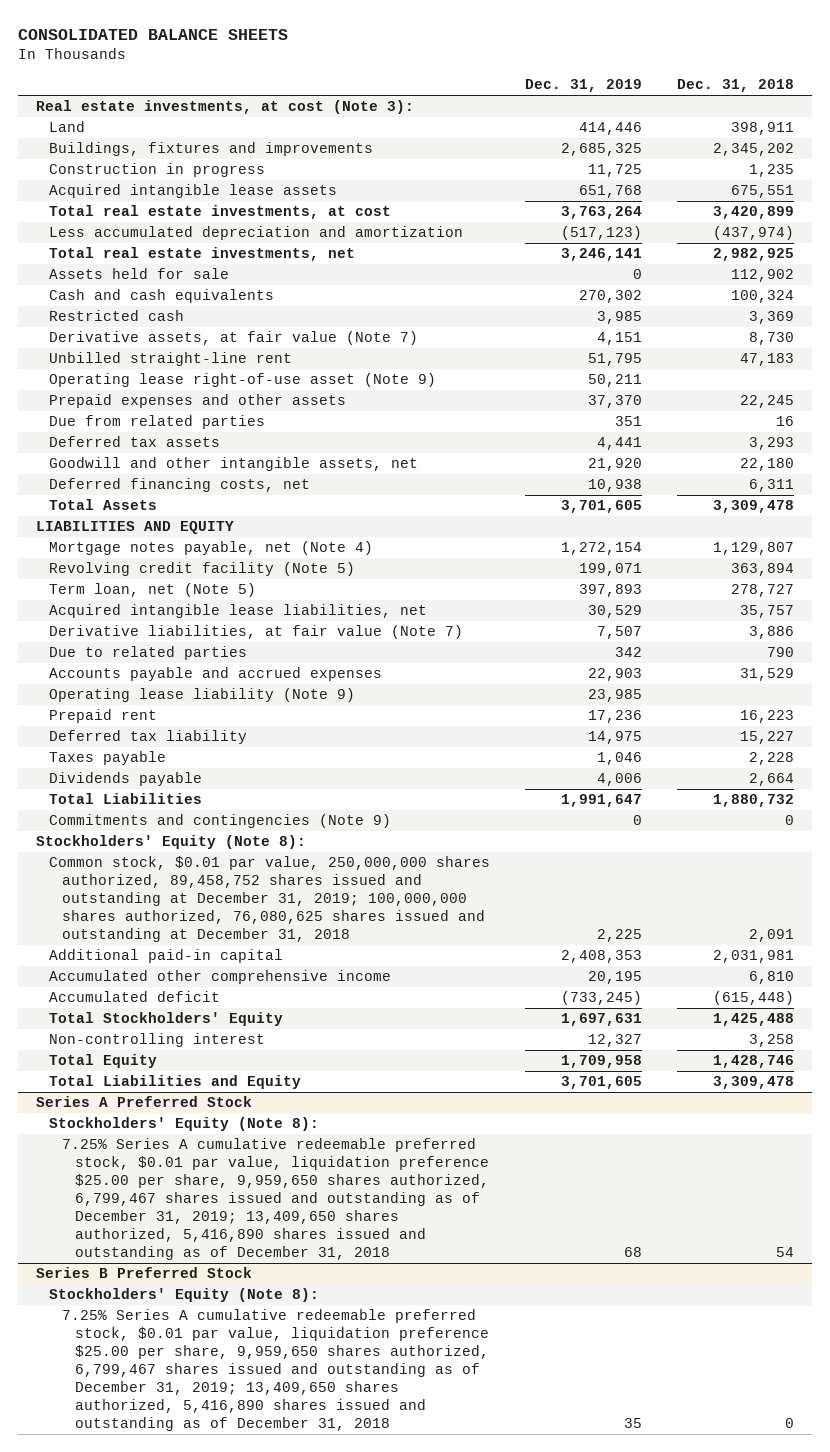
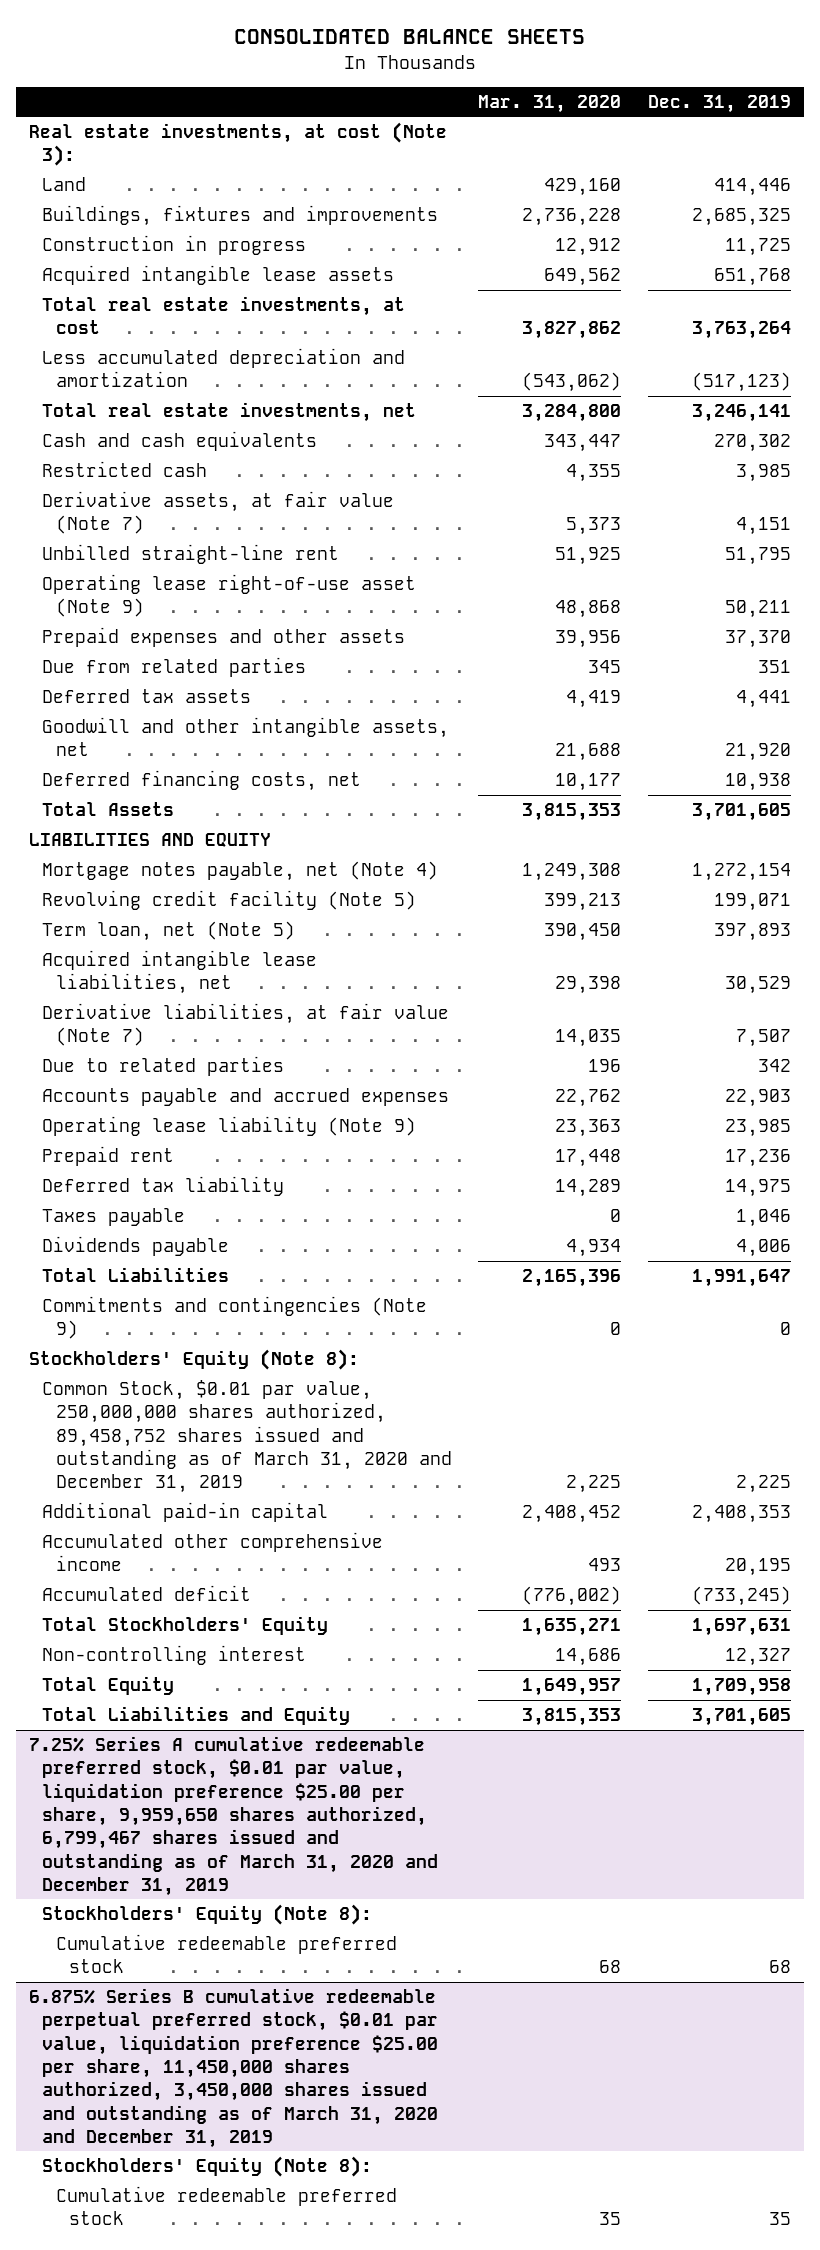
[677,79,795,93] Dec. 31, 2018 -> none
none -> [478,94,622,113] Mar. 31, 2020
[48,268,229,280] Assets held for sale -> none
[48,856,490,942] Common stock, $0.01 par value, 250,000,000 shares authorized, 89,458,752 shares issued and outstanding at December 31, 2019; 100,000,000 shares authorized, 76,080,625 shares issued and outstanding at December 31, 2018 -> [42,1380,452,1494] Common Stock, $0.01 par value, 250,000,000 shares authorized, 89,458,752 shares issued and outstanding as of March 31, 2020 and December 31, 2019
[35,1096,252,1108] Series A Preferred Stock -> [28,1736,439,1896] 7.25% Series A cumulative redeemable preferred stock, $0.01 par value, liquidation preference $25.00 per share, 9,959,650 shares authorized, 6,799,467 shares issued and outstanding as of March 31, 2020 and December 31, 2019
[62,1138,490,1260] 7.25% Series A cumulative redeemable preferred stock, $0.01 par value, liquidation preference $25.00 per share, 9,959,650 shares authorized, 6,799,467 shares issued and outstanding as of December 31, 2019; 13,409,650 shares authorized, 5,416,890 shares issued and outstanding as of December 31, 2018 -> [55,1934,397,1974] Cumulative redeemable preferred stock
[35,1267,252,1279] Series B Preferred Stock -> [28,1988,439,2148] 6.875% Series B cumulative redeemable perpetual preferred stock, $0.01 par value, liquidation preference $25.00 per share, 11,450,000 shares authorized, 3,450,000 shares issued and outstanding as of March 31, 2020 and December 31, 2019
[62,1309,490,1431] 7.25% Series A cumulative redeemable preferred stock, $0.01 par value, liquidation preference $25.00 per share, 9,959,650 shares authorized, 6,799,467 shares issued and outstanding as of December 31, 2019; 13,409,650 shares authorized, 5,416,890 shares issued and outstanding as of December 31, 2018 -> [55,2186,397,2226] Cumulative redeemable preferred stock

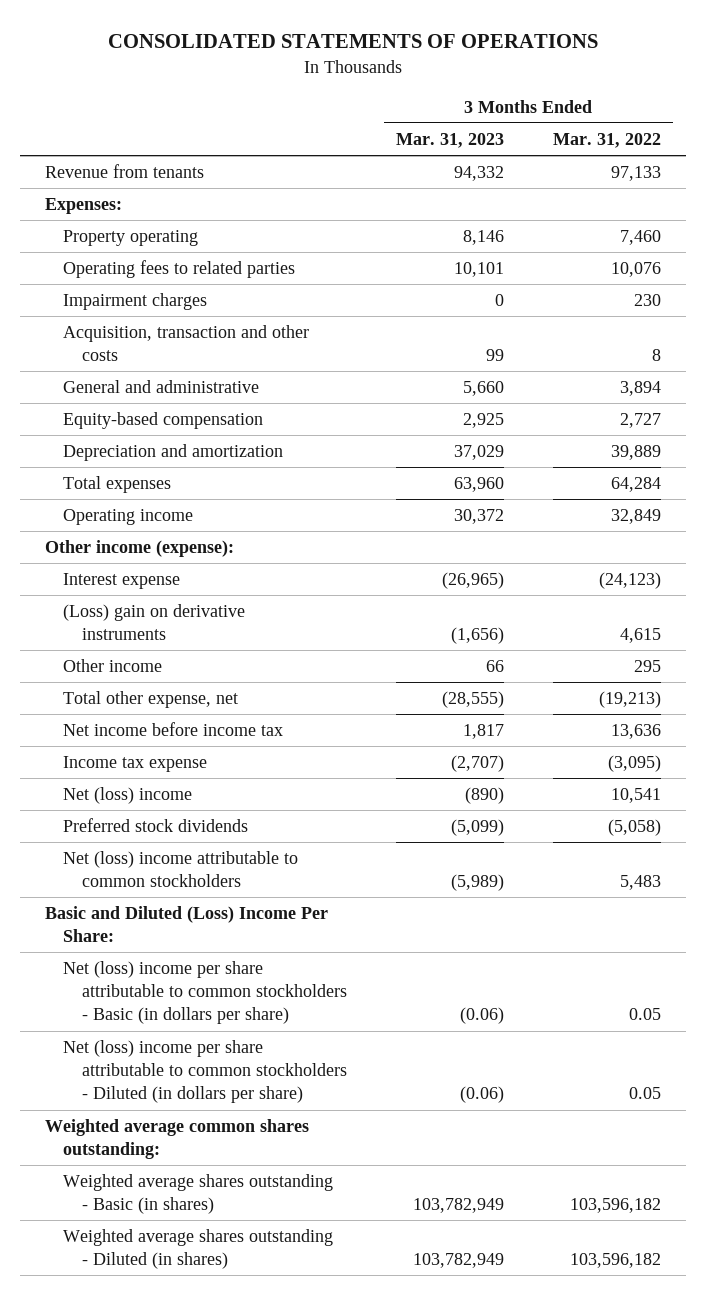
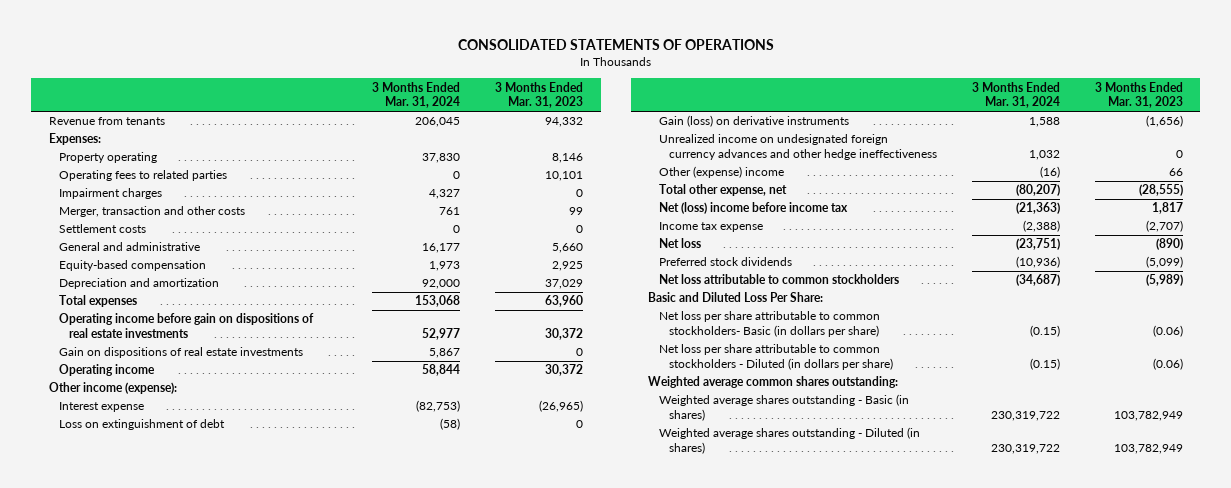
[553,132,662,148] Mar. 31, 2022 -> none
none -> [372,81,461,109] 3 Months Ended Mar. 31, 2024
[63,324,310,362] Acquisition, transaction and other costs -> [58,206,245,218] Merger, transaction and other costs
none -> [58,224,146,234] Settlement costs
none -> [58,313,314,339] Operating income before gain on dispositions of real estate investments
none -> [58,347,303,359] Gain on dispositions of real estate investments
none -> [58,419,225,431] Loss on extinguishment of debt
[63,603,246,641] (Loss) gain on derivative instruments -> [658,115,849,128] Gain (loss) on derivative instruments
none -> [658,134,937,161] Unrealized income on undesignated foreign currency advances and other hedge ineffectiveness
[63,658,163,672] Other income -> [658,166,784,179] Other (expense) income
[63,721,284,736] Net income before income tax -> [658,202,848,215] Net (loss) income before income tax
[63,786,193,804] Net (loss) income -> [658,238,701,249] Net loss
[63,850,299,888] Net (loss) income attributable to common stockholders -> [658,274,899,285] Net loss attributable to common stockholders
[45,905,329,943] Basic and Diluted (Loss) Income Per Share: -> [648,292,824,303] Basic and Diluted Loss Per Share:
[63,960,347,1025] Net (loss) income per share attributable to common stockholders - Basic (in dollars per share) -> [658,311,880,338] Net loss per share attributable to common stockholders- Basic (in dollars per share)
[63,1039,347,1104] Net (loss) income per share attributable to common stockholders - Diluted (in dollars per share) -> [658,344,893,371] Net loss per share attributable to common stockholders - Diluted (in dollars per share)

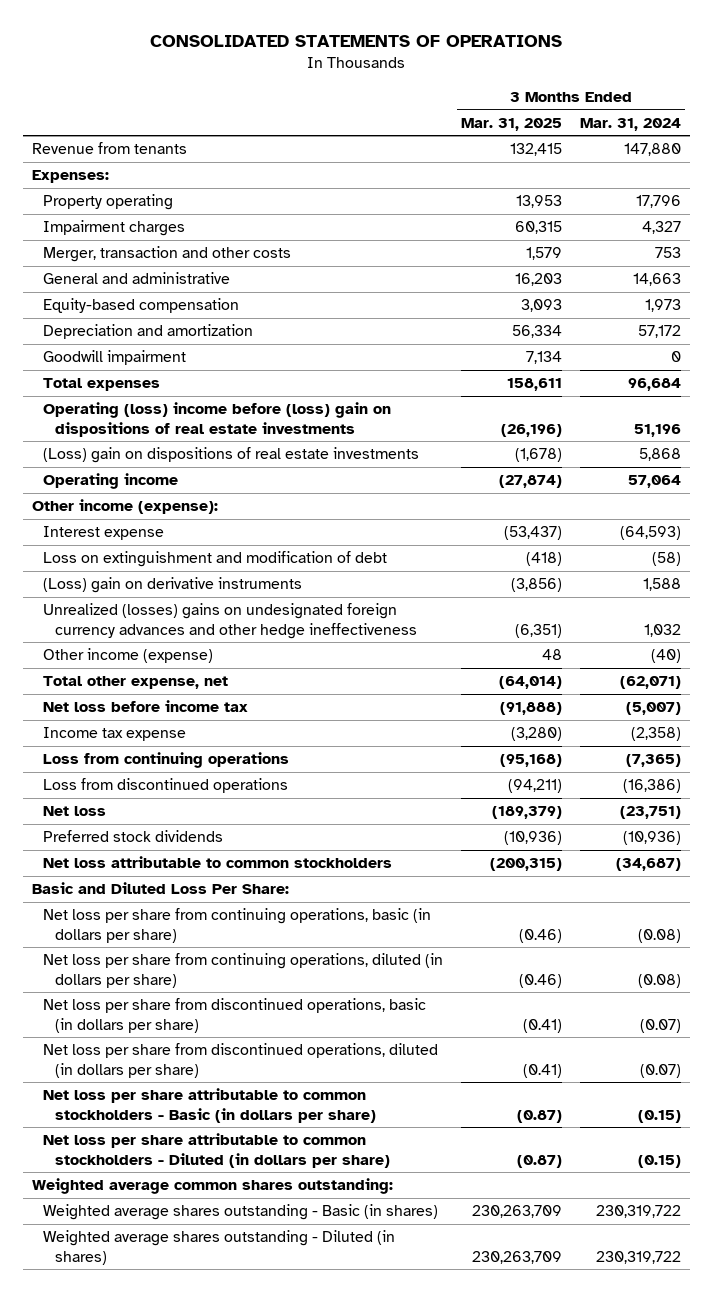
[495,81,584,109] 3 Months Ended Mar. 31, 2023 -> none
none -> [461,117,563,131] Mar. 31, 2025
[415,117,461,128] 206,045 -> [623,143,681,157] 147,880
[58,170,227,182] Operating fees to related parties -> none
[422,153,461,164] 37,830 -> [635,195,681,209] 17,796
[58,224,146,234] Settlement costs -> none
[439,207,461,216] 761 -> [654,247,681,259] 753
[422,243,461,254] 16,177 -> [632,273,681,287] 14,663
[422,279,461,290] 92,000 -> [637,325,681,339] 57,172
none -> [43,350,187,366] Goodwill impairment
[415,295,461,308] 153,068 -> [627,378,681,392] 96,684
[58,313,314,339] Operating income before gain on dispositions of real estate investments -> [43,402,392,437] Operating (loss) income before (loss) gain on dispositions of real estate investments
[422,328,461,341] 52,977 -> [633,423,681,437] 51,196
[58,347,303,359] Gain on dispositions of real estate investments -> [43,447,420,464] (Loss) gain on dispositions of real estate investments
[429,348,461,359] 5,867 -> [638,448,681,462] 5,868
[422,364,461,377] 58,844 -> [627,475,681,489] 57,064
[416,400,461,413] (82,753) -> [619,526,681,541] (64,593)
[58,419,225,431] Loss on extinguishment of debt -> [43,551,388,568] Loss on extinguishment and modification of debt
[658,115,849,128] Gain (loss) on derivative instruments -> [43,577,303,594] (Loss) gain on derivative instruments
[658,134,937,161] Unrealized income on undesignated foreign currency advances and other hedge ineffectiveness -> [43,603,418,639] Unrealized (losses) gains on undesignated foreign currency advances and other hedge ineffectiveness
[658,166,784,179] Other (expense) income -> [43,648,214,664] Other income (expense)
[1039,166,1060,179] (16) -> [650,649,681,664] (40)
[1015,184,1060,197] (80,207) -> [619,676,681,690] (62,071)
[658,202,848,215] Net (loss) income before income tax -> [43,700,249,713] Net loss before income tax
[1015,202,1060,215] (21,363) -> [625,702,681,716] (5,007)
[1022,220,1060,233] (2,388) -> [630,727,681,742] (2,358)
none -> [43,752,290,769] Loss from continuing operations
none -> [43,778,289,794] Loss from discontinued operations
none -> [43,908,432,943] Net loss per share from continuing operations, basic (in dollars per share)
none -> [43,953,444,988] Net loss per share from continuing operations, diluted (in dollars per share)
none -> [43,998,427,1033] Net loss per share from discontinued operations, basic (in dollars per share)
none -> [43,1043,439,1078] Net loss per share from discontinued operations, diluted (in dollars per share)
[658,311,880,338] Net loss per share attributable to common stockholders- Basic (in dollars per share) -> [43,1088,377,1123] Net loss per share attributable to common stockholders - Basic (in dollars per share)

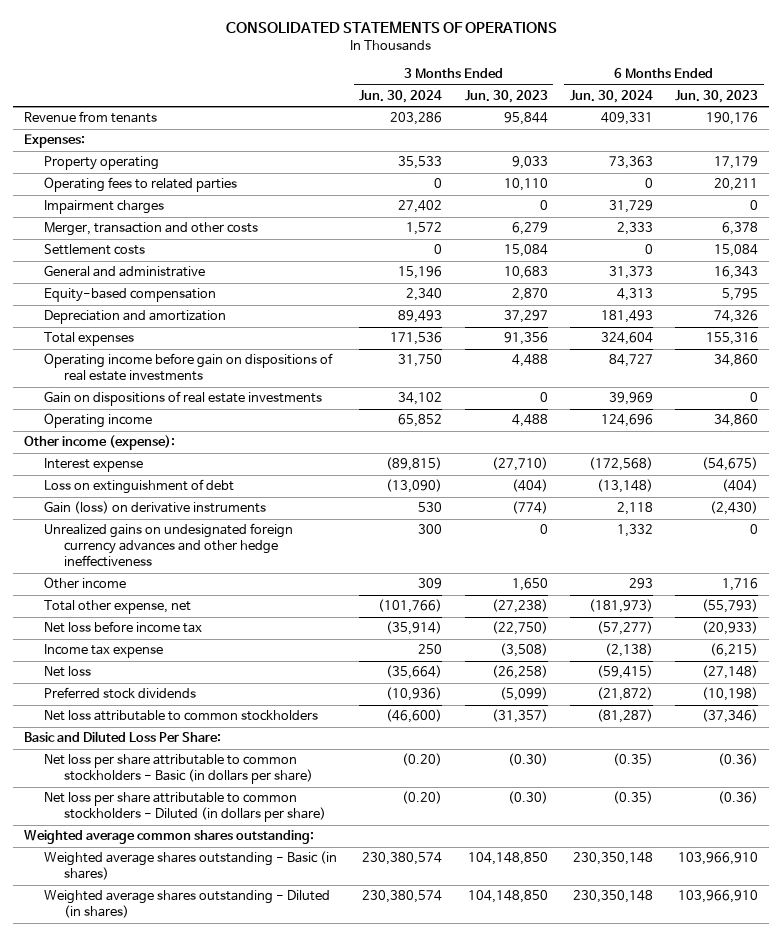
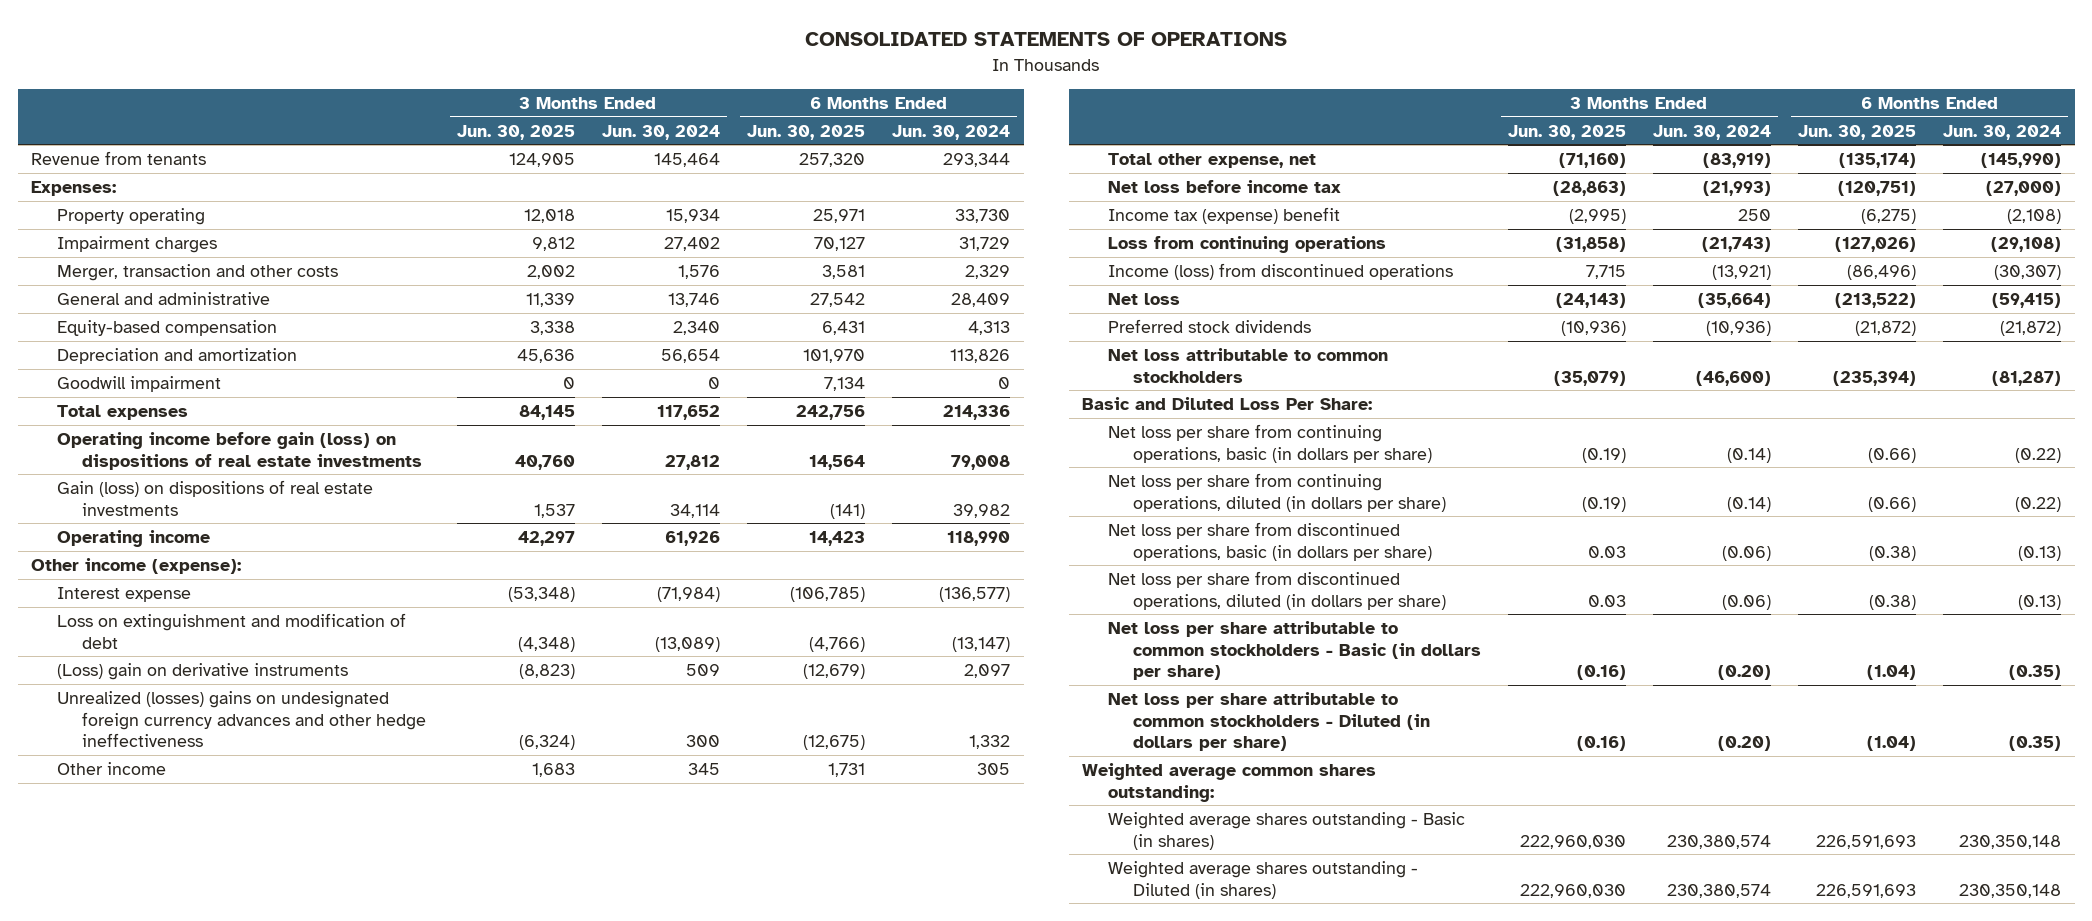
[464,89,548,103] Jun. 30, 2023 -> none
[675,89,759,103] Jun. 30, 2023 -> none
none -> [456,124,575,140] Jun. 30, 2025
none -> [746,124,865,140] Jun. 30, 2025
[390,112,443,126] 203,286 -> [653,153,720,168] 145,464
[600,112,653,126] 409,331 -> [943,153,1011,168] 293,344
[44,177,238,193] Operating fees to related parties -> none
[398,156,443,170] 35,533 -> [665,209,720,224] 15,934
[608,156,653,170] 73,363 -> [955,209,1011,224] 33,730
[44,244,146,256] Settlement costs -> none
[406,222,443,236] 1,572 -> [677,265,720,280] 1,576
[616,222,653,236] 2,333 -> [965,265,1011,280] 2,329
[398,266,443,280] 15,196 -> [667,293,720,308] 13,746
[608,266,653,280] 31,373 -> [951,293,1011,308] 28,409
[398,310,443,324] 89,493 -> [660,349,720,364] 56,654
[600,310,653,324] 181,493 -> [950,349,1011,364] 113,826
none -> [56,376,221,393] Goodwill impairment
[390,332,443,346] 171,536 -> [656,405,720,421] 117,652
[600,332,653,346] 324,604 -> [943,405,1011,421] 214,336
[44,353,334,382] Operating income before gain on dispositions of real estate investments -> [56,432,422,470] Operating income before gain (loss) on dispositions of real estate investments
[398,354,443,368] 31,750 -> [664,454,720,470] 27,812
[608,354,653,368] 84,727 -> [951,454,1011,470] 79,008
[44,391,323,407] Gain on dispositions of real estate investments -> [56,480,373,516] Gain (loss) on dispositions of real estate investments
[398,392,443,406] 34,102 -> [669,503,720,518] 34,114
[608,392,653,406] 39,969 -> [953,503,1011,518] 39,982
[398,414,443,428] 65,852 -> [664,531,720,547] 61,926
[600,414,653,428] 124,696 -> [947,531,1011,547] 118,990
[386,457,443,472] (89,815) -> [656,587,720,603] (71,984)
[588,457,653,472] (172,568) -> [939,587,1011,603] (136,577)
[44,479,235,495] Loss on extinguishment of debt -> [56,613,406,649] Loss on extinguishment and modification of debt
[386,479,443,494] (13,090) -> [654,636,720,652] (13,089)
[596,479,653,494] (13,148) -> [952,636,1011,652] (13,147)
[44,501,267,515] Gain (loss) on derivative instruments -> [56,663,348,681] (Loss) gain on derivative instruments
[418,502,443,513] 530 -> [685,664,720,677] 509
[616,502,653,516] 2,118 -> [964,664,1011,679] 2,097
[44,523,294,568] Unrealized gains on undesignated foreign currency advances and other hedge ineffectiveness -> [56,691,426,748] Unrealized (losses) gains on undesignated foreign currency advances and other hedge ineffectiveness
[418,578,443,590] 309 -> [687,763,720,776] 345
[628,578,653,590] 293 -> [977,763,1011,776] 305
[378,599,443,614] (101,766) -> [1702,153,1771,169] (83,919)
[588,599,653,614] (181,973) -> [1981,153,2062,169] (145,990)
[386,621,443,636] (35,914) -> [1702,181,1771,197] (21,993)
[596,621,653,636] (57,277) -> [1986,181,2062,197] (27,000)
[44,644,164,659] Income tax expense -> [1107,207,1340,225] Income tax (expense) benefit
[604,643,653,658] (2,138) -> [2007,209,2062,225] (2,108)
none -> [1107,236,1386,254] Loss from continuing operations
none -> [1107,263,1453,281] Income (loss) from discontinued operations
none -> [1107,424,1432,463] Net loss per share from continuing operations, basic (in dollars per share)
none -> [1107,473,1446,512] Net loss per share from continuing operations, diluted (in dollars per share)
none -> [1107,522,1432,561] Net loss per share from discontinued operations, basic (in dollars per share)
none -> [1107,571,1446,610] Net loss per share from discontinued operations, diluted (in dollars per share)

